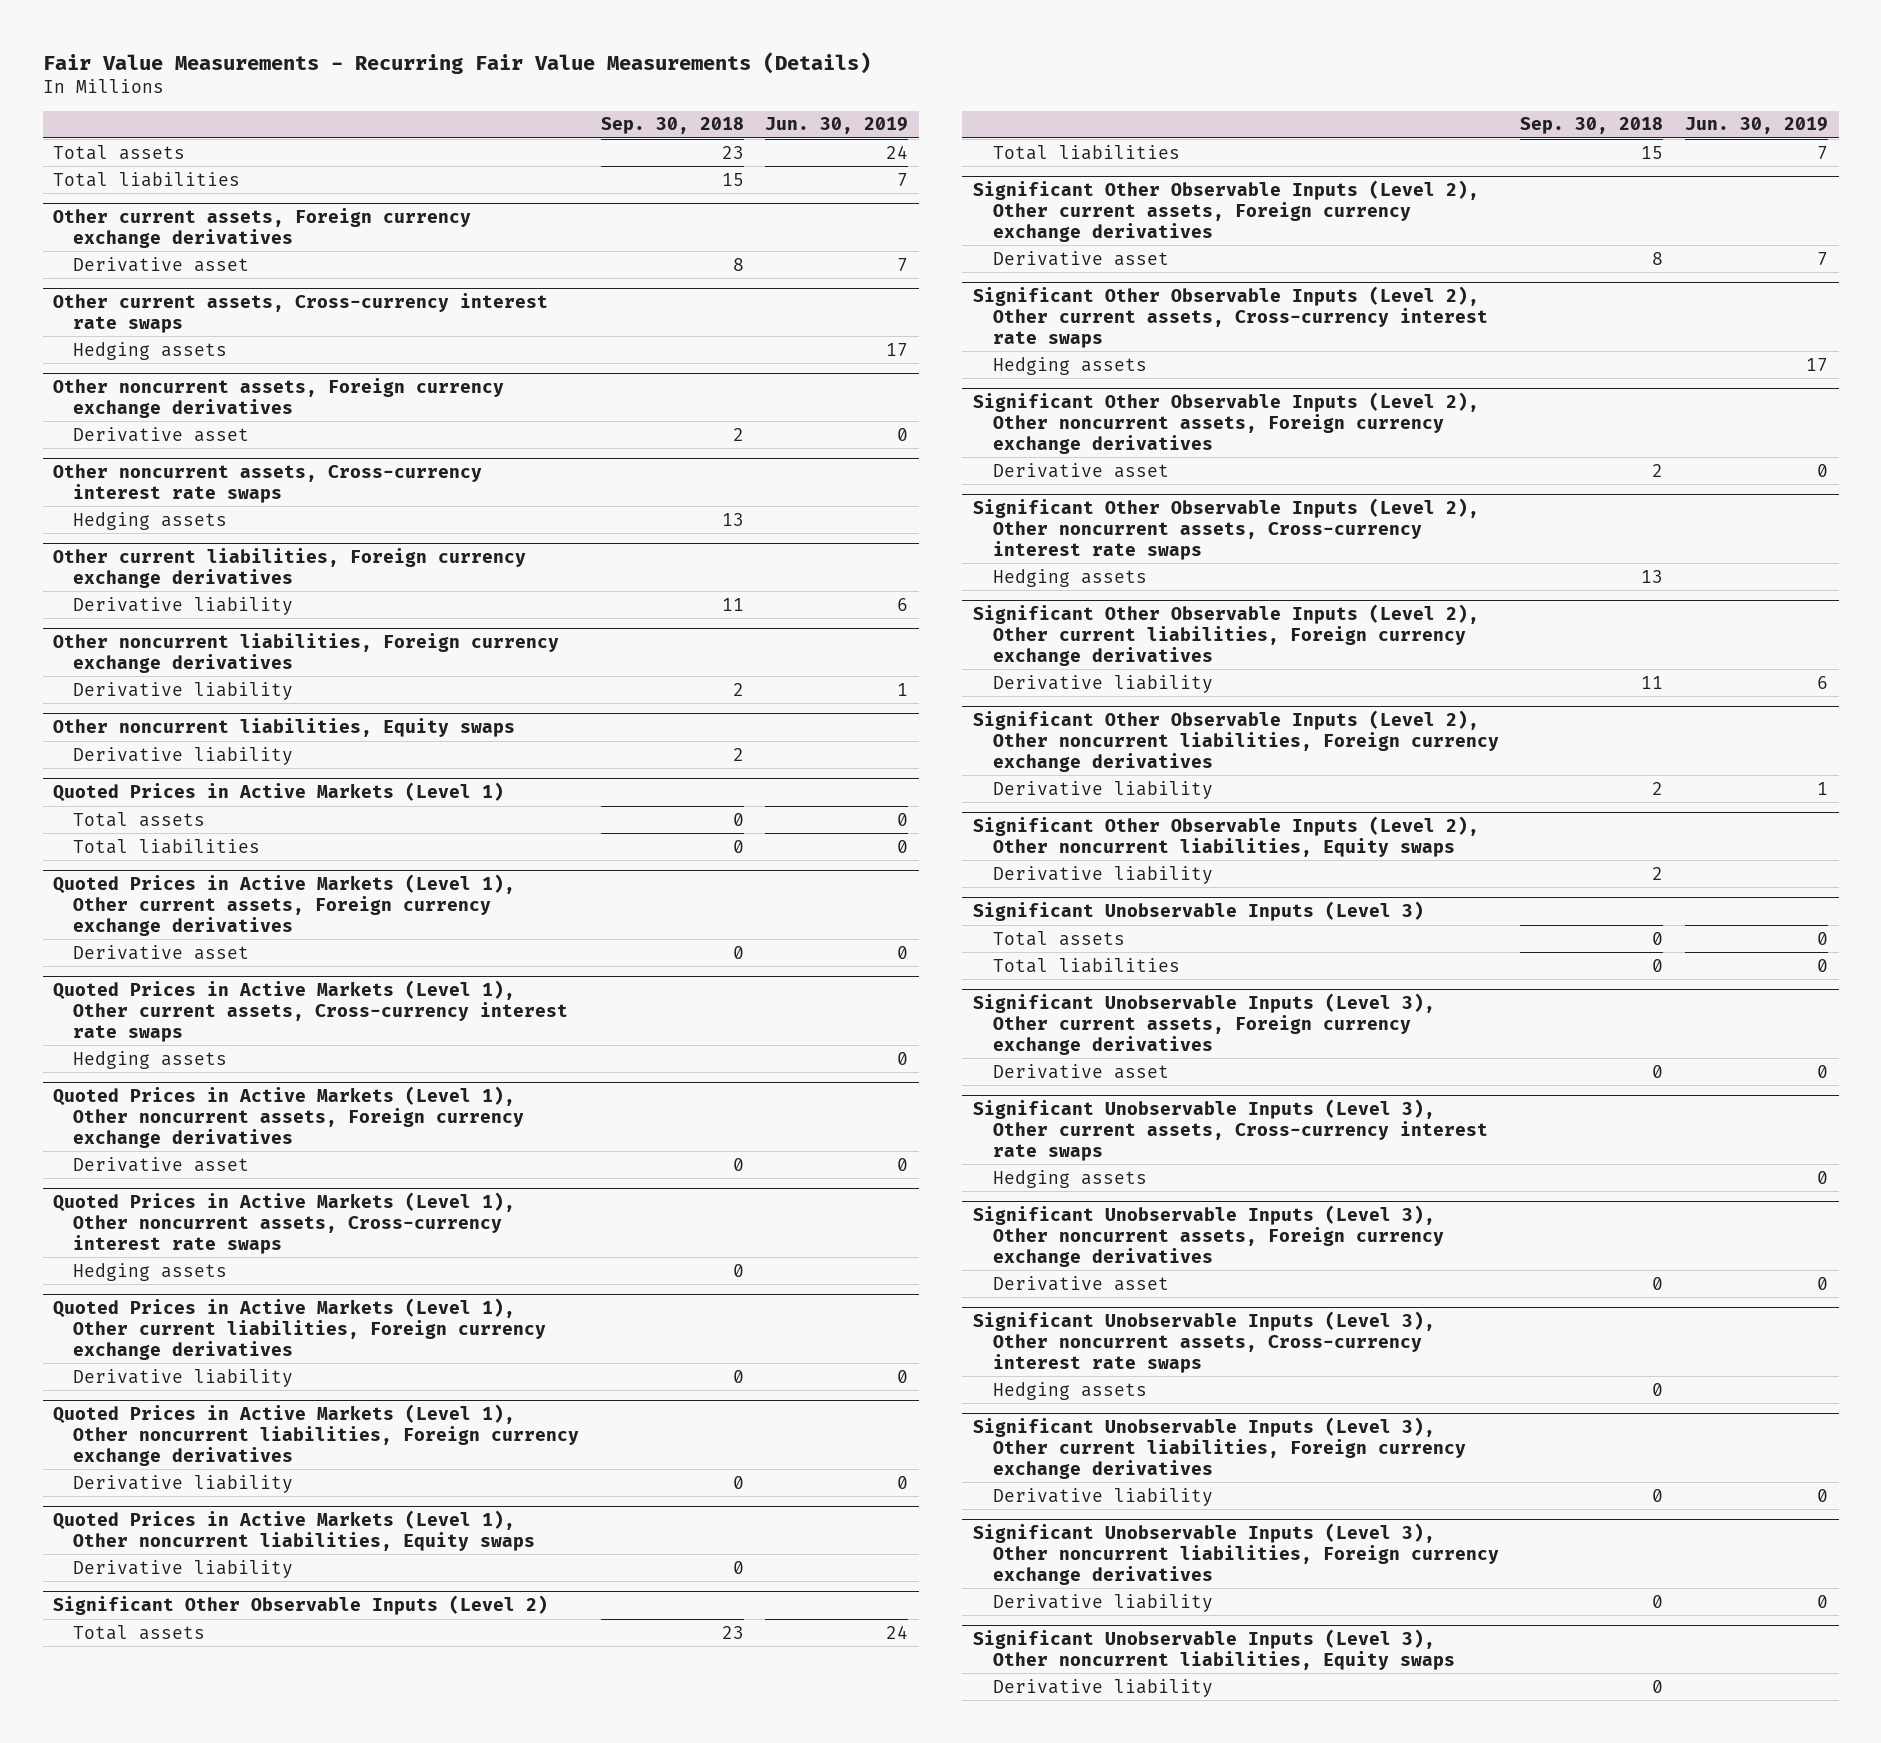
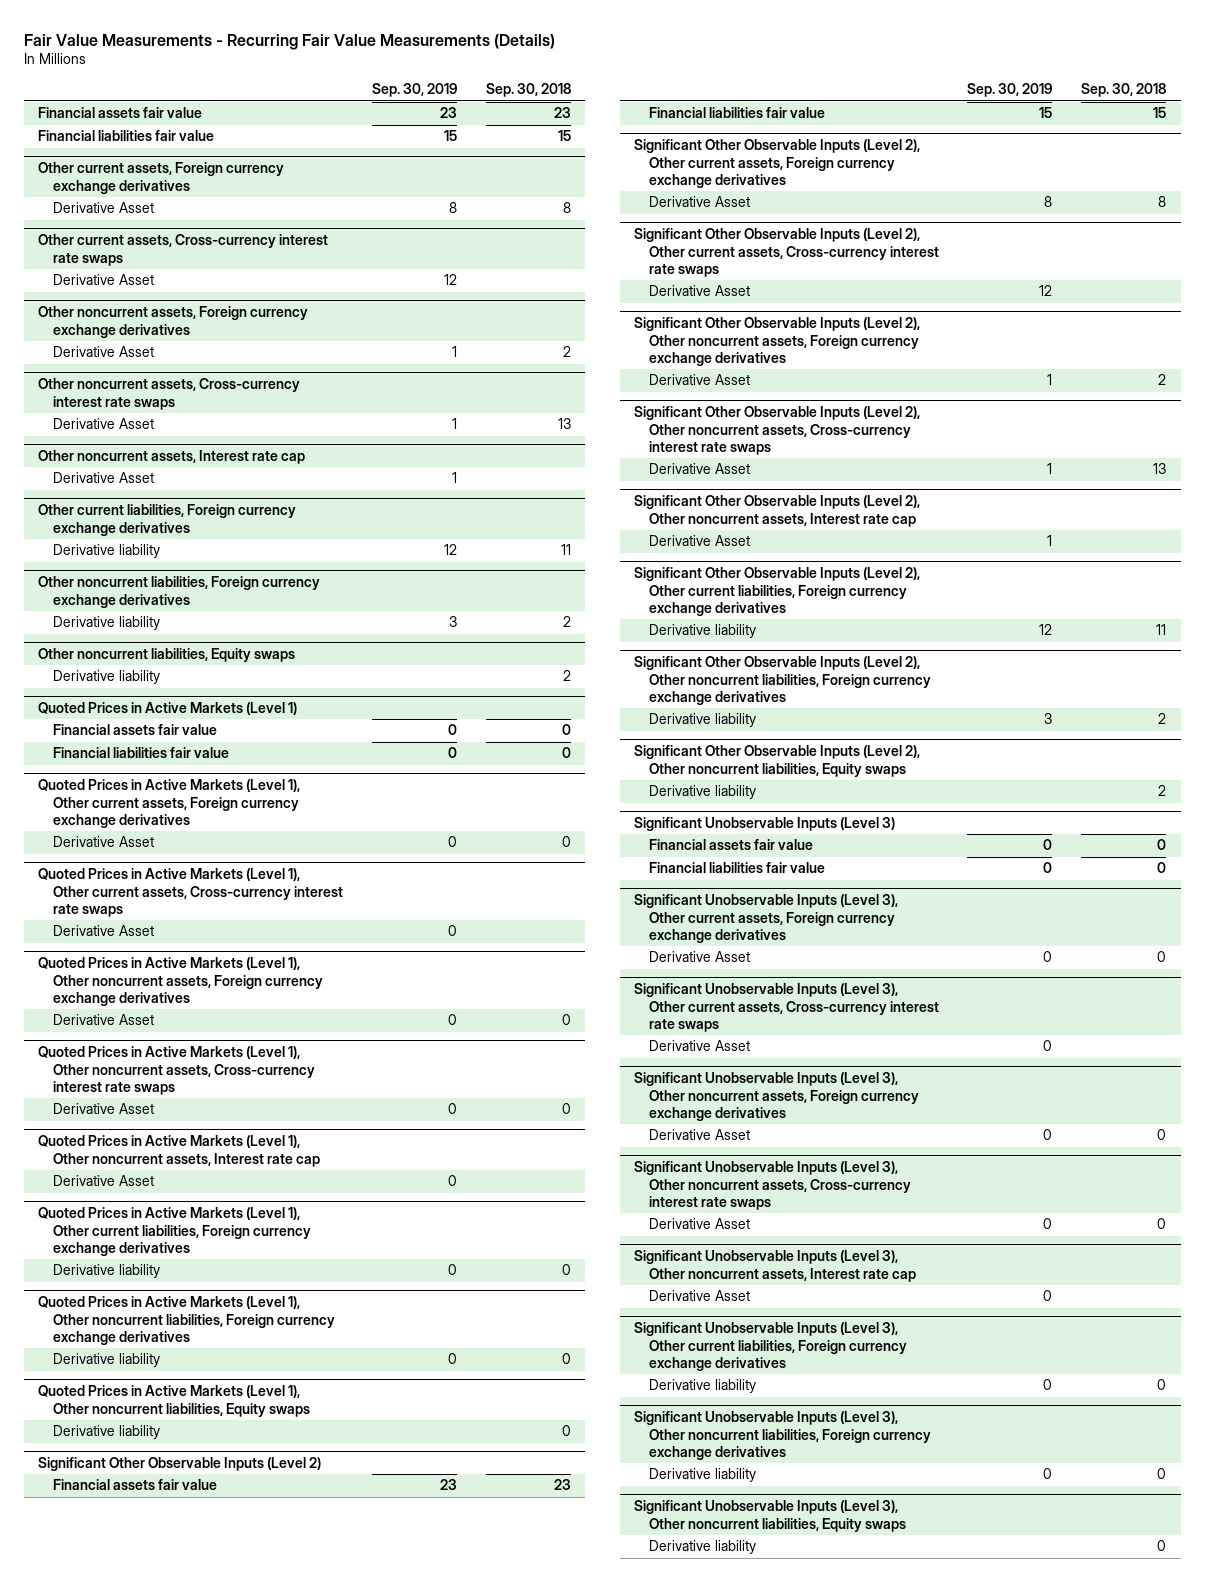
[765,117,909,135] Jun. 30, 2019 -> none
none -> [371,83,457,98] Sep. 30, 2019
[53,171,241,187] Total liabilities -> none
[53,144,186,160] Total assets -> [38,107,203,119] Financial assets fair value
none -> [38,130,215,142] Financial liabilities fair value
[72,256,249,272] Derivative asset -> [53,202,155,214] Derivative Asset
[72,341,227,360] Hedging assets -> none
none -> [53,274,155,286] Derivative Asset
[72,426,249,442] Derivative asset -> [53,346,155,358] Derivative Asset
[72,511,227,530] Hedging assets -> none
none -> [53,418,155,430] Derivative Asset
none -> [38,450,306,465] Other noncurrent assets, Interest rate cap
none -> [53,472,155,484] Derivative Asset
[72,838,260,854] Total liabilities -> none
[72,811,205,827] Total assets -> [53,724,218,736] Financial assets fair value
none -> [53,747,230,759] Financial liabilities fair value
[72,944,249,960] Derivative asset -> [53,836,155,848] Derivative Asset
[72,1050,227,1069] Hedging assets -> none
none -> [53,925,155,937] Derivative Asset
[72,1156,249,1172] Derivative asset -> [53,1014,155,1026] Derivative Asset
[72,1262,227,1281] Hedging assets -> none
none -> [53,1103,155,1115] Derivative Asset
none -> [38,1135,321,1167] Quoted Prices in Active Markets (Level 1), Other noncurrent assets, Interest rate cap
none -> [53,1175,155,1187] Derivative Asset
[992,144,1180,160] Total liabilities -> none
[72,1624,205,1640] Total assets -> [53,1479,218,1491] Financial assets fair value
none -> [648,107,825,119] Financial liabilities fair value
[992,250,1169,266] Derivative asset -> [648,196,750,208] Derivative Asset
[992,356,1147,375] Hedging assets -> none
none -> [648,285,750,297] Derivative Asset
[992,462,1169,478] Derivative asset -> [648,374,750,386] Derivative Asset
[992,568,1147,587] Hedging assets -> none
none -> [648,463,750,475] Derivative Asset
none -> [633,495,920,527] Significant Other Observable Inputs (Level 2), Other noncurrent assets, Interest rate cap
none -> [648,535,750,547] Derivative Asset
[992,957,1180,973] Total liabilities -> none
[992,930,1125,946] Total assets -> [648,839,813,851] Financial assets fair value
none -> [648,862,825,874] Financial liabilities fair value
[992,1063,1169,1079] Derivative asset -> [648,951,750,963] Derivative Asset
[992,1169,1147,1188] Hedging assets -> none
none -> [648,1040,750,1052] Derivative Asset
[992,1275,1169,1291] Derivative asset -> [648,1129,750,1141] Derivative Asset
[992,1381,1147,1400] Hedging assets -> none
none -> [648,1218,750,1230] Derivative Asset
none -> [633,1250,916,1282] Significant Unobservable Inputs (Level 3), Other noncurrent assets, Interest rate cap
none -> [648,1290,750,1302] Derivative Asset

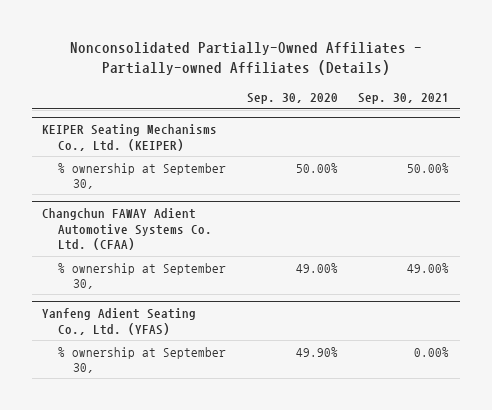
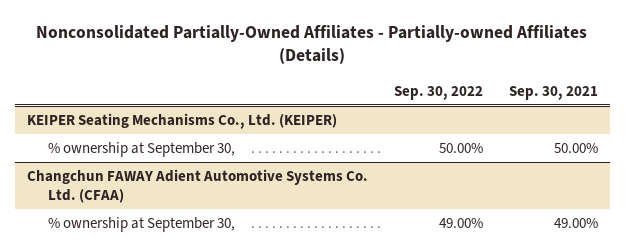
[246,93,338,105] Sep. 30, 2020 -> none
none -> [393,85,483,100] Sep. 30, 2022
[42,308,197,335] Yanfeng Adient Seating Co., Ltd. (YFAS) -> none
[57,346,226,374] % ownership at September 30, -> none

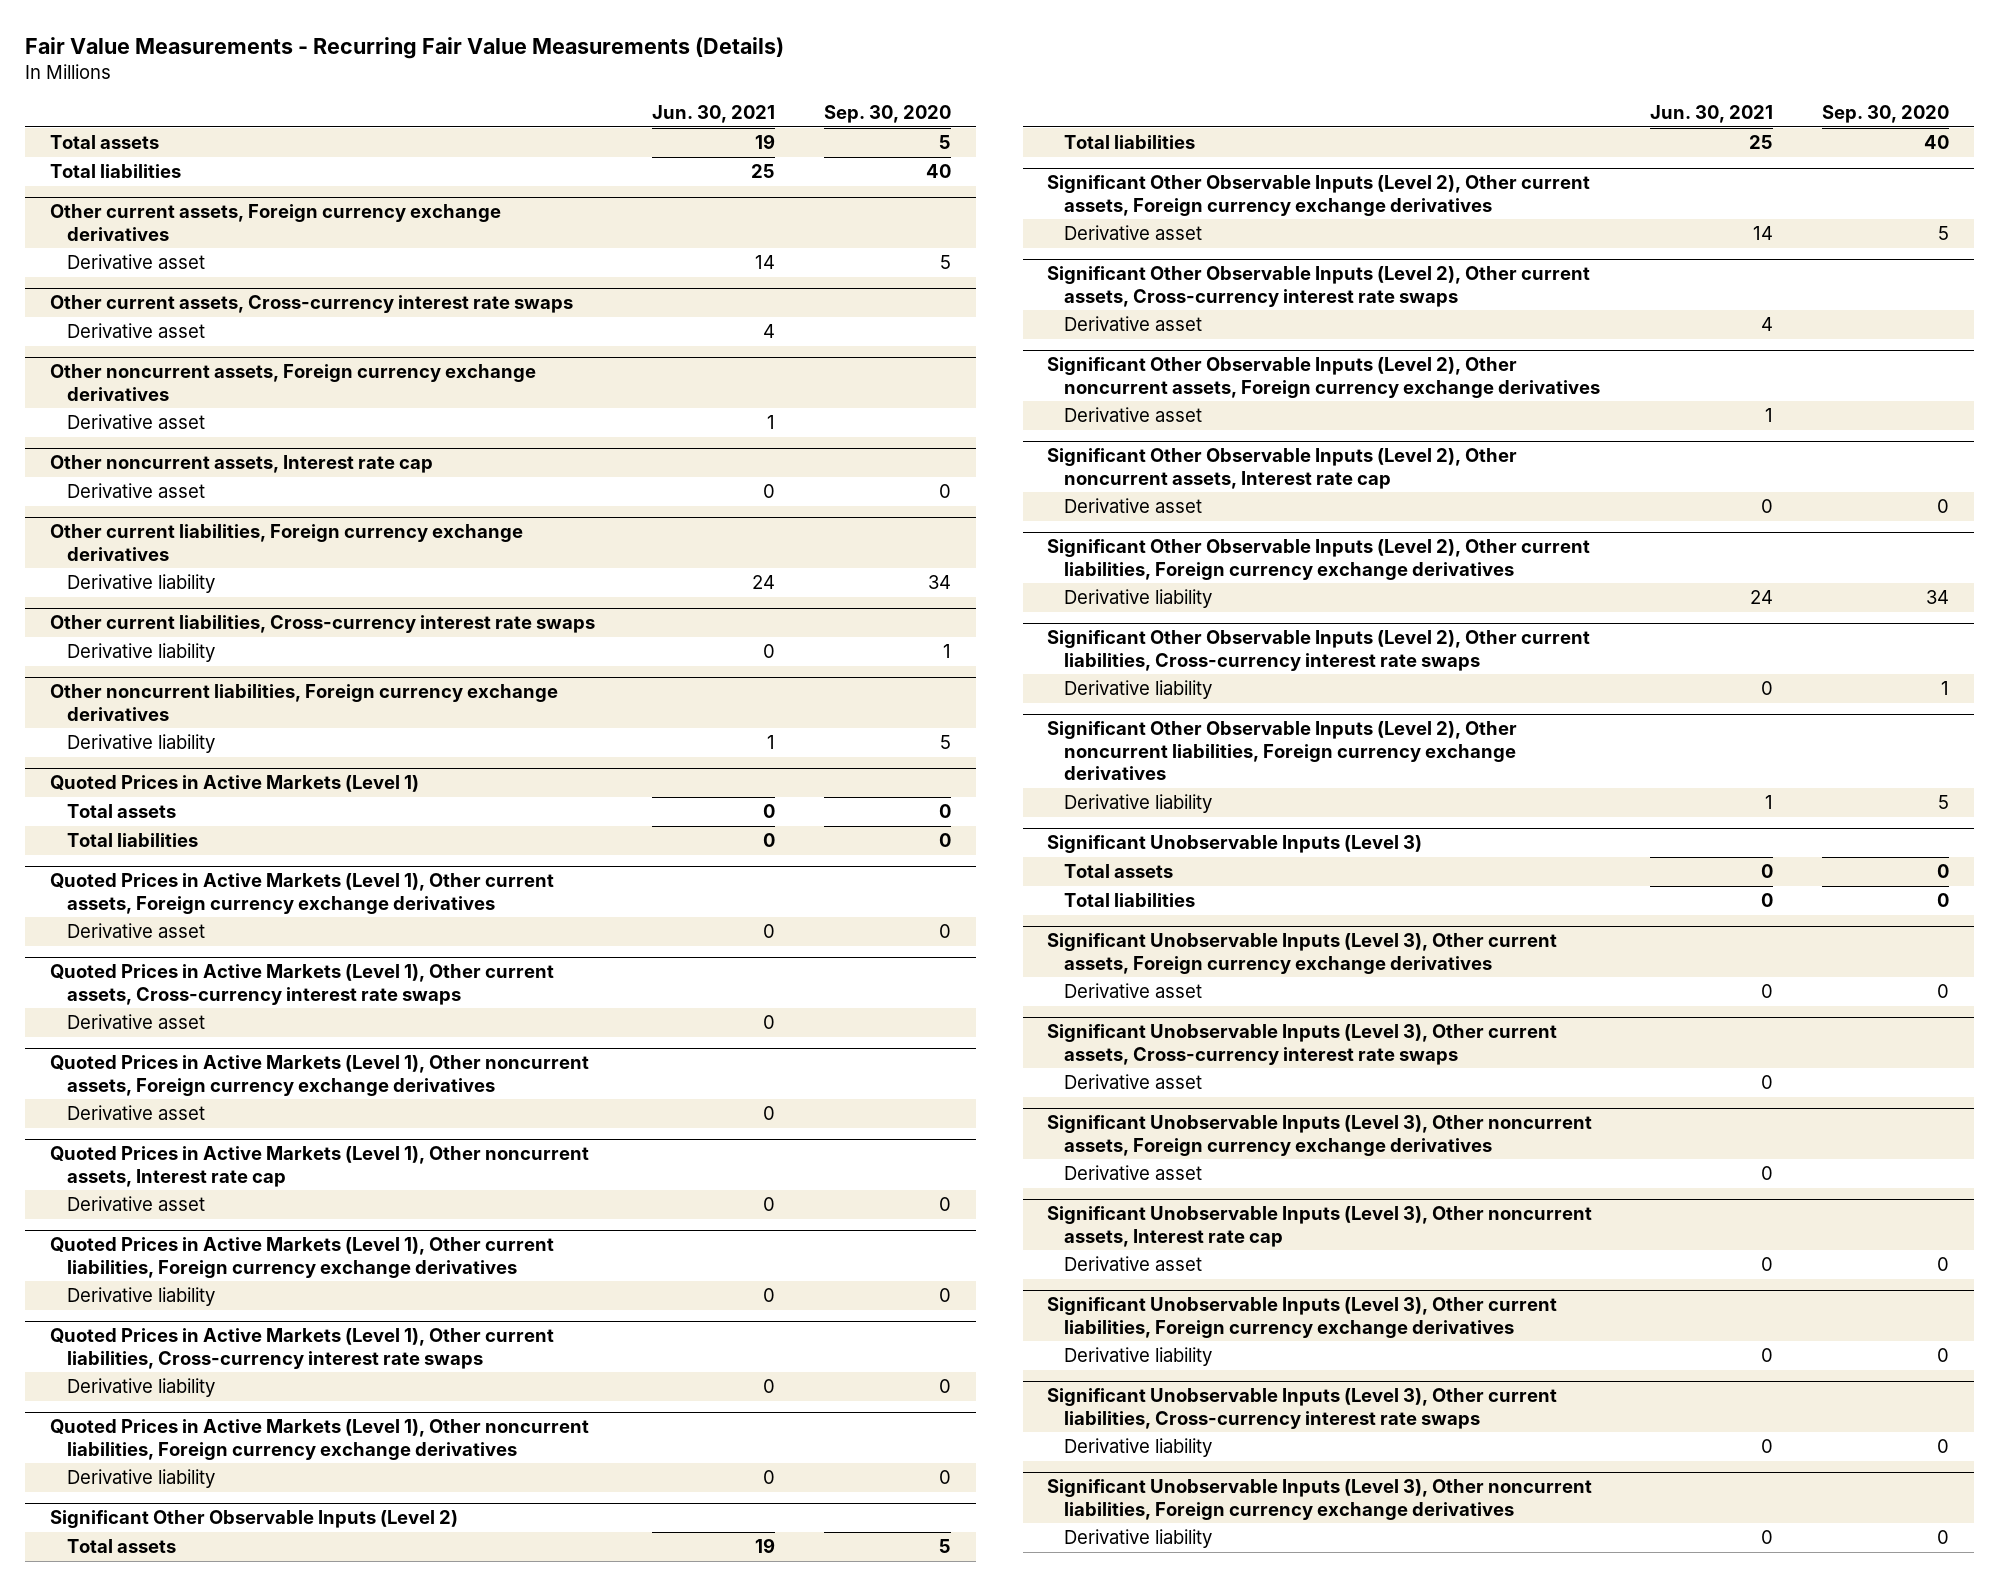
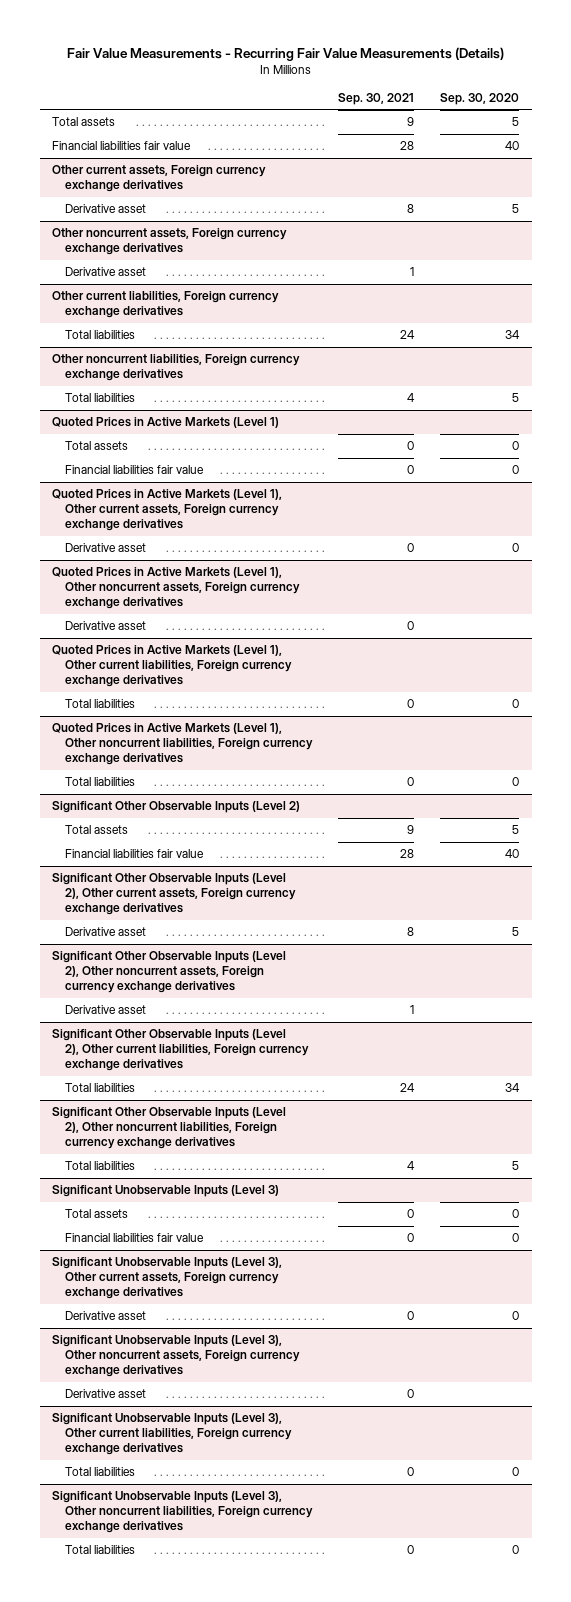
[651,104,775,123] Jun. 30, 2021 -> none
none -> [338,92,415,105] Sep. 30, 2021
[49,164,181,179] Total liabilities -> [52,141,192,151] Financial liabilities fair value
[49,295,573,314] Other current assets, Cross-currency interest rate swaps -> none
[66,323,205,339] Derivative asset -> none
[49,455,433,474] Other noncurrent assets, Interest rate cap -> none
[66,483,205,499] Derivative asset -> none
[49,615,595,634] Other current liabilities, Cross-currency interest rate swaps -> none
[66,643,215,663] Derivative liability -> none
[66,574,215,594] Derivative liability -> [65,330,136,340] Total liabilities
[66,734,215,754] Derivative liability -> [65,393,136,403] Total liabilities
[66,833,198,848] Total liabilities -> [65,465,205,475] Financial liabilities fair value
[49,964,554,1005] Quoted Prices in Active Markets (Level 1), Other current assets, Cross-currency interest rate swaps -> none
[66,1014,205,1030] Derivative asset -> none
[49,1146,589,1187] Quoted Prices in Active Markets (Level 1), Other noncurrent assets, Interest rate cap -> none
[66,1196,205,1212] Derivative asset -> none
[49,1328,554,1369] Quoted Prices in Active Markets (Level 1), Other current liabilities, Cross-currency interest rate swaps -> none
[66,1378,215,1398] Derivative liability -> none
[66,1287,215,1307] Derivative liability -> [65,699,136,709] Total liabilities
[66,1469,215,1489] Derivative liability -> [65,777,136,787] Total liabilities
[1064,135,1196,150] Total liabilities -> [65,849,205,859] Financial liabilities fair value
[1047,266,1591,307] Significant Other Observable Inputs (Level 2), Other current assets, Cross-currency interest rate swaps -> none
[1064,316,1203,332] Derivative asset -> none
[1047,448,1518,489] Significant Other Observable Inputs (Level 2), Other noncurrent assets, Interest rate cap -> none
[1064,498,1203,514] Derivative asset -> none
[1047,630,1591,671] Significant Other Observable Inputs (Level 2), Other current liabilities, Cross-currency interest rate swaps -> none
[1064,680,1213,700] Derivative liability -> none
[1064,589,1213,609] Derivative liability -> [65,1083,136,1093] Total liabilities
[1064,794,1213,814] Derivative liability -> [65,1161,136,1171] Total liabilities
[1064,893,1196,908] Total liabilities -> [65,1233,205,1243] Financial liabilities fair value
[1047,1024,1558,1065] Significant Unobservable Inputs (Level 3), Other current assets, Cross-currency interest rate swaps -> none
[1064,1074,1203,1090] Derivative asset -> none
[1047,1206,1593,1247] Significant Unobservable Inputs (Level 3), Other noncurrent assets, Interest rate cap -> none
[1064,1256,1203,1272] Derivative asset -> none
[1047,1388,1558,1429] Significant Unobservable Inputs (Level 3), Other current liabilities, Cross-currency interest rate swaps -> none
[1064,1438,1213,1458] Derivative liability -> none
[1064,1347,1213,1367] Derivative liability -> [65,1467,136,1477] Total liabilities
[1064,1529,1213,1549] Derivative liability -> [65,1545,136,1555] Total liabilities

